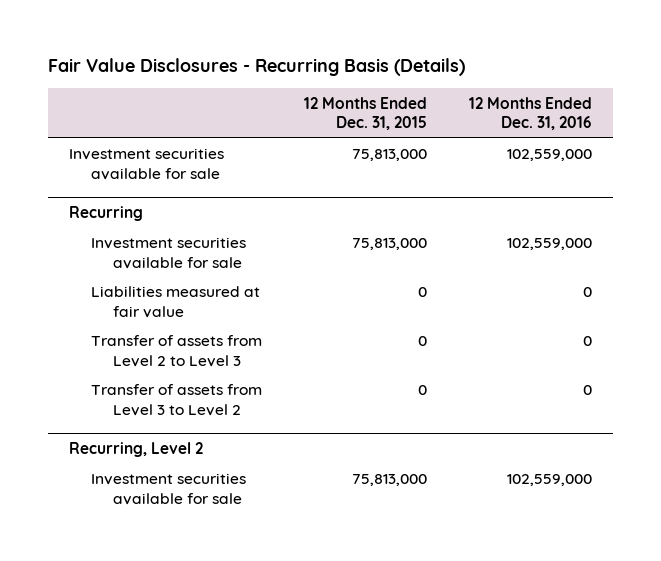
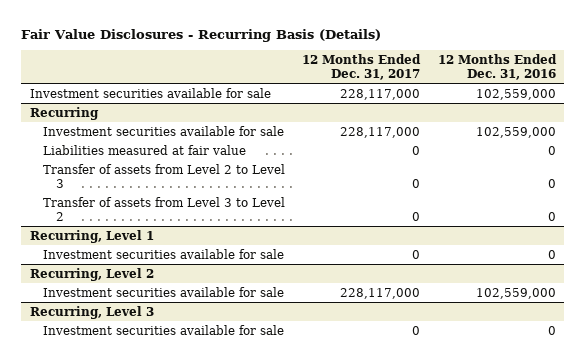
[303,96,427,131] 12 Months Ended Dec. 31, 2015 -> none
none -> [302,53,422,80] 12 Months Ended Dec. 31, 2017
none -> [29,229,154,243] Recurring, Level 1
none -> [42,248,284,259] Investment securities available for sale
none -> [29,305,154,319] Recurring, Level 3
none -> [42,324,284,335] Investment securities available for sale

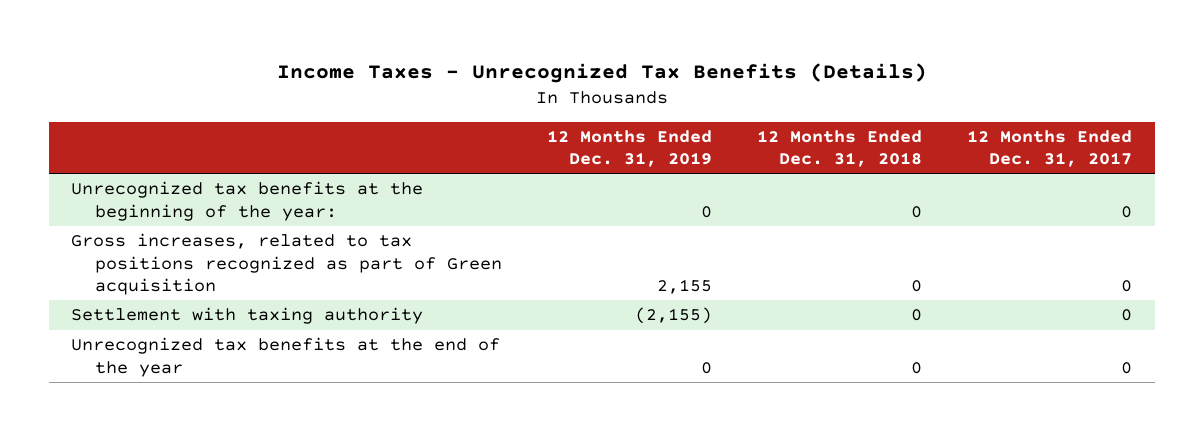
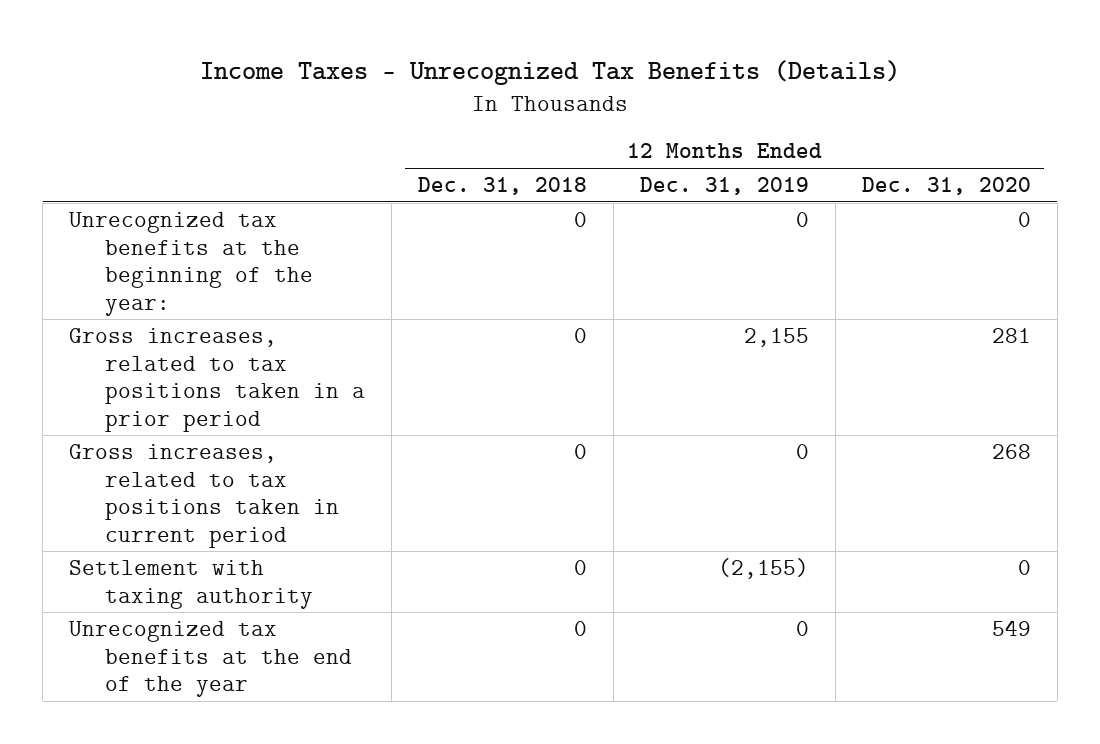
[967,129,1133,168] 12 Months Ended Dec. 31, 2017 -> none
none -> [861,177,1031,196] Dec. 31, 2020
[71,233,503,295] Gross increases, related to tax positions recognized as part of Green acquisition -> [68,328,366,432] Gross increases, related to tax positions taken in a prior period
none -> [68,444,340,548] Gross increases, related to tax positions taken in current period

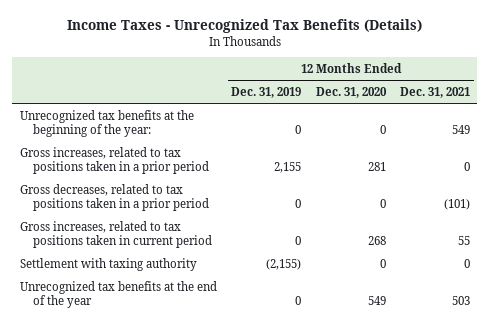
[418,177,588,196] Dec. 31, 2018 -> none
none -> [400,87,471,99] Dec. 31, 2021
none -> [19,183,210,211] Gross decreases, related to tax positions taken in a prior period

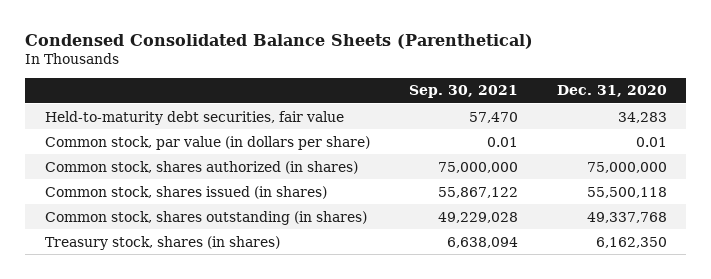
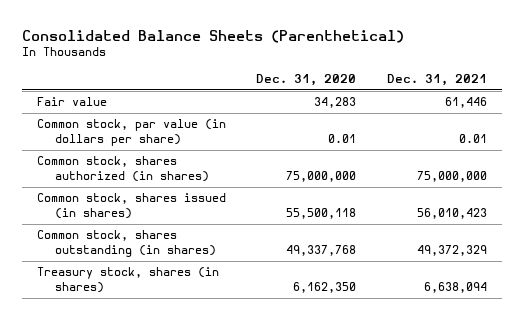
[25,34,534,50] Condensed Consolidated Balance Sheets (Parenthetical) -> [22,29,405,43] Consolidated Balance Sheets (Parenthetical)
[408,85,518,99] Sep. 30, 2021 -> none
none -> [386,74,487,87] Dec. 31, 2021
[44,110,344,125] Held-to-maturity debt securities, fair value -> [37,97,108,107] Fair value

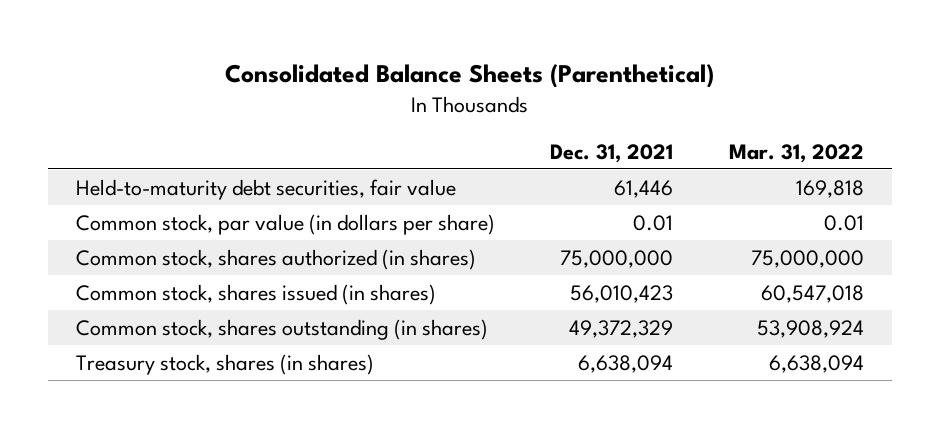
[256,74,357,87] Dec. 31, 2020 -> none
none -> [729,143,865,163] Mar. 31, 2022
[37,97,108,107] Fair value -> [75,178,456,200] Held-to-maturity debt securities, fair value

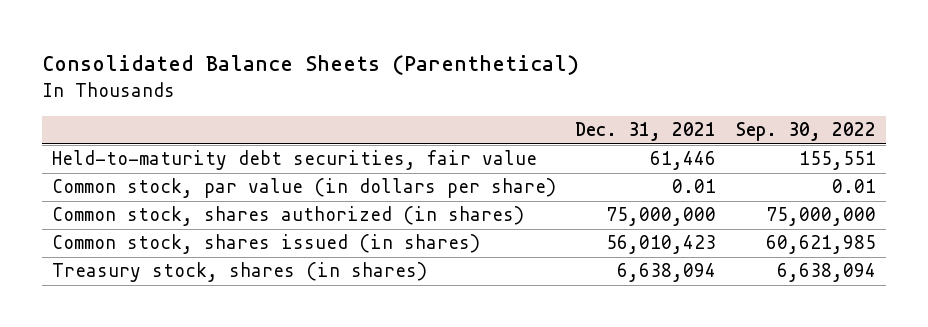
[729,143,865,163] Mar. 31, 2022 -> none
none -> [735,122,876,142] Sep. 30, 2022
[75,318,488,340] Common stock, shares outstanding (in shares) -> none

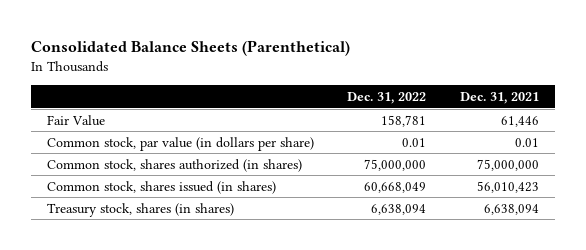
[735,122,876,142] Sep. 30, 2022 -> none
none -> [347,91,427,104] Dec. 31, 2022
[51,150,537,171] Held-to-maturity debt securities, fair value -> [47,114,106,126] Fair Value

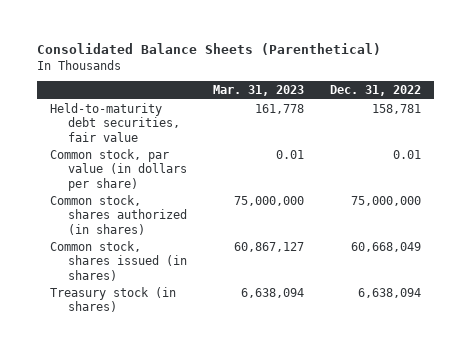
[459,91,539,104] Dec. 31, 2021 -> none
none -> [212,85,304,97] Mar. 31, 2023
[47,114,106,126] Fair Value -> [49,102,180,142] Held-to-maturity debt securities, fair value
[47,202,235,217] Treasury stock, shares (in shares) -> [49,286,176,313] Treasury stock (in shares)

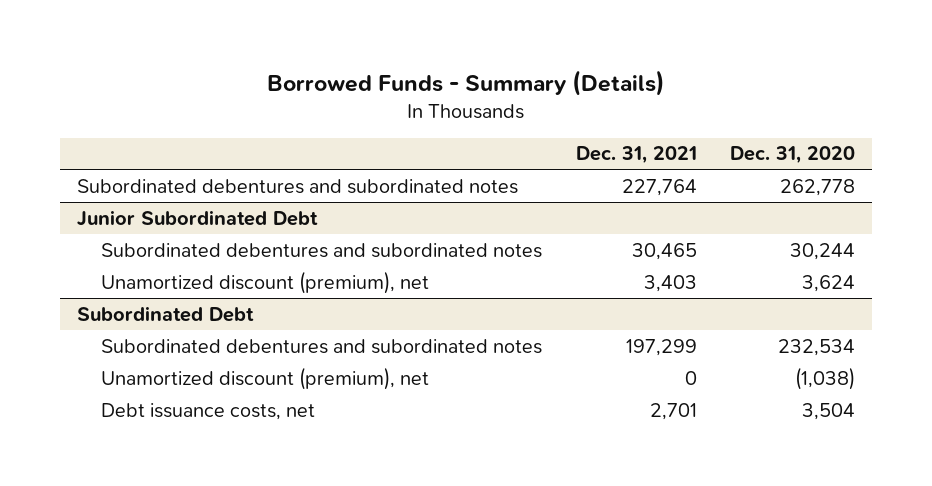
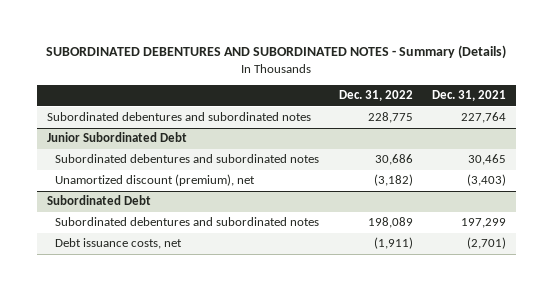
[267,70,666,97] Borrowed Funds - Summary (Details) -> [46,45,507,60] SUBORDINATED DEBENTURES AND SUBORDINATED NOTES - Summary (Details)
[730,146,856,165] Dec. 31, 2020 -> none
none -> [338,90,413,102] Dec. 31, 2022
[643,274,697,292] 3,403 -> [467,174,507,187] (3,403)
[101,366,430,390] Unamortized discount (premium), net -> none
[649,402,697,420] 2,701 -> [467,237,507,250] (2,701)

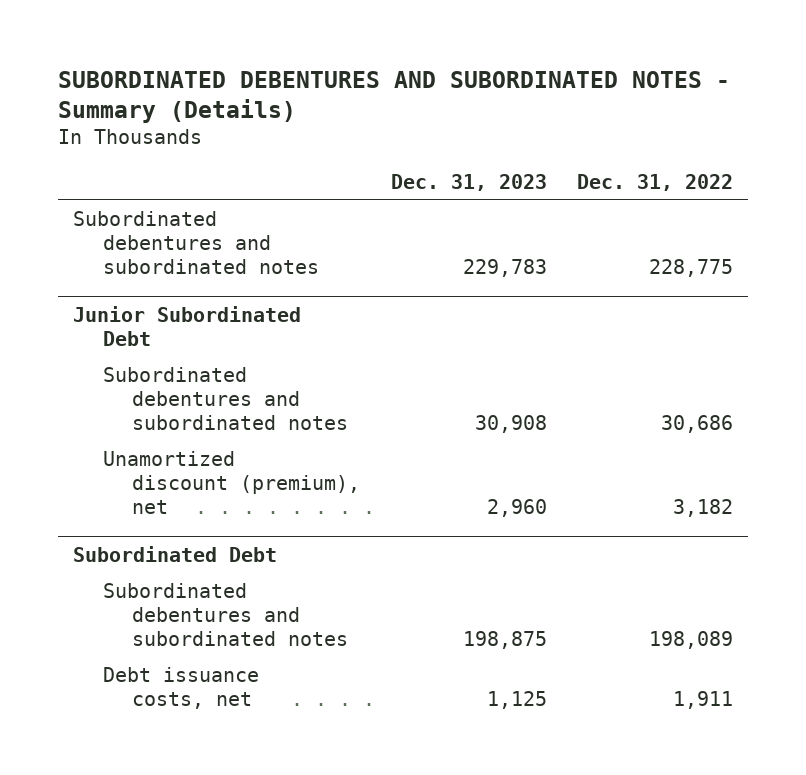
[432,90,507,102] Dec. 31, 2021 -> none
none -> [390,173,547,191] Dec. 31, 2023
[373,174,413,187] (3,182) -> [673,498,734,517] 3,182
[373,237,413,250] (1,911) -> [673,691,734,710] 1,911

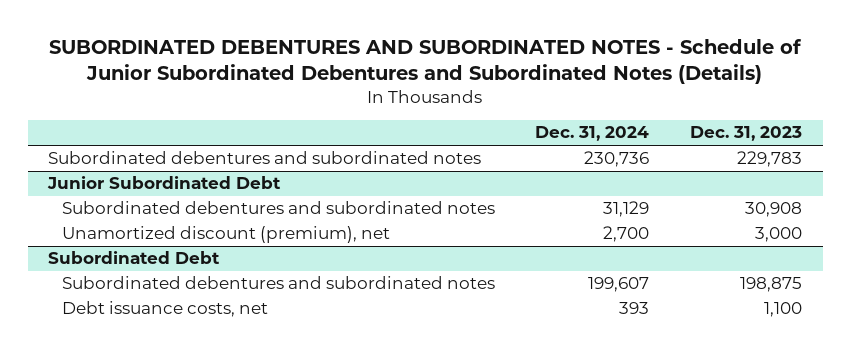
[57,70,730,123] SUBORDINATED DEBENTURES AND SUBORDINATED NOTES - Summary (Details) -> [49,39,803,85] SUBORDINATED DEBENTURES AND SUBORDINATED NOTES - Schedule of Junior Subordinated Debentures and Subordinated Notes (Details)
[577,173,734,191] Dec. 31, 2022 -> none
none -> [535,126,650,142] Dec. 31, 2024
[486,498,547,517] 2,960 -> [755,227,803,243] 3,000
[486,691,547,710] 1,125 -> [764,302,803,318] 1,100

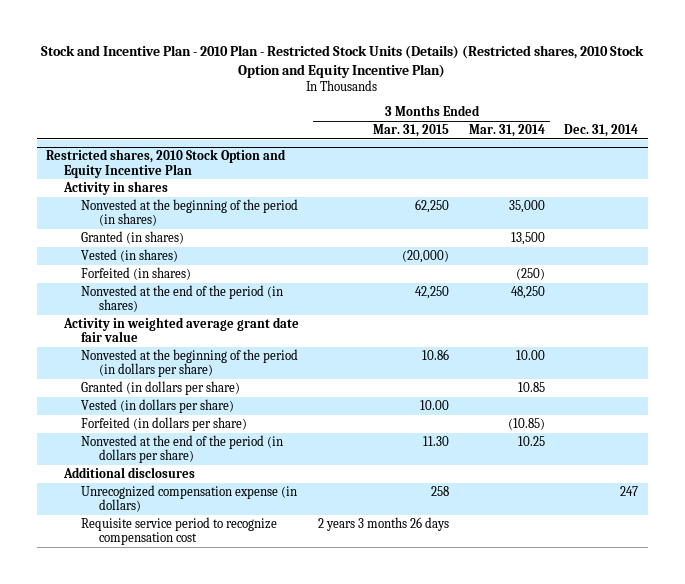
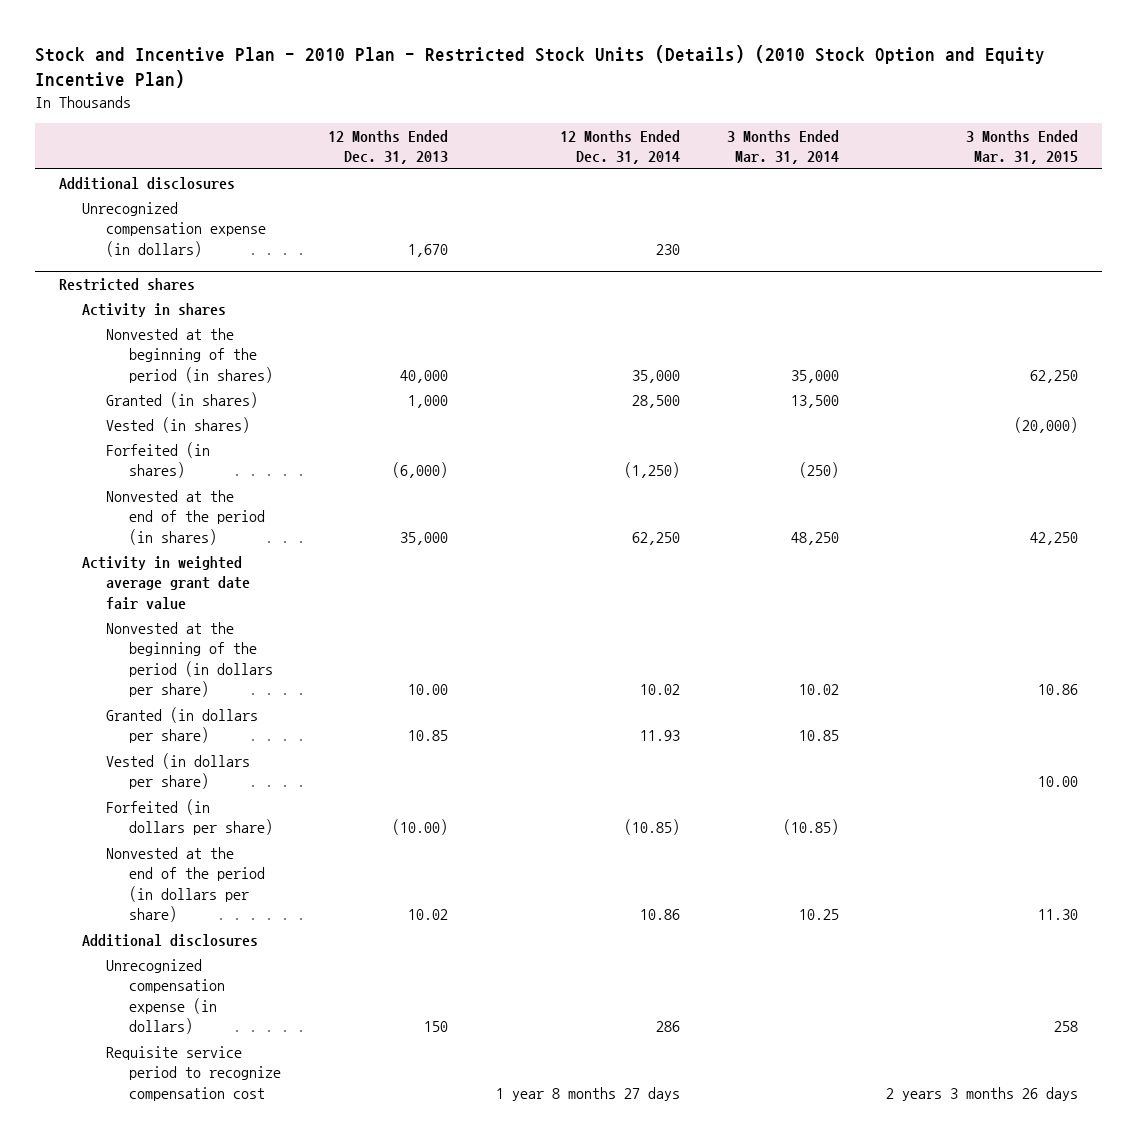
[41,44,645,78] Stock and Incentive Plan - 2010 Plan - Restricted Stock Units (Details) (Restricted shares, 2010 Stock Option and Equity Incentive Plan) -> [35,45,1046,89] Stock and Incentive Plan - 2010 Plan - Restricted Stock Units (Details) (2010 Stock Option and Equity Incentive Plan)
[564,124,639,138] Dec. 31, 2014 -> none
none -> [328,129,449,165] 12 Months Ended Dec. 31, 2013
none -> [559,129,680,165] 12 Months Ended Dec. 31, 2014
[46,149,287,178] Restricted shares, 2010 Stock Option and Equity Incentive Plan -> none
none -> [59,176,236,190] Additional disclosures
none -> [82,201,266,257] Unrecognized compensation expense (in dollars)
none -> [59,277,196,291] Restricted shares
[515,350,545,361] 10.00 -> [798,684,839,696] 10.02

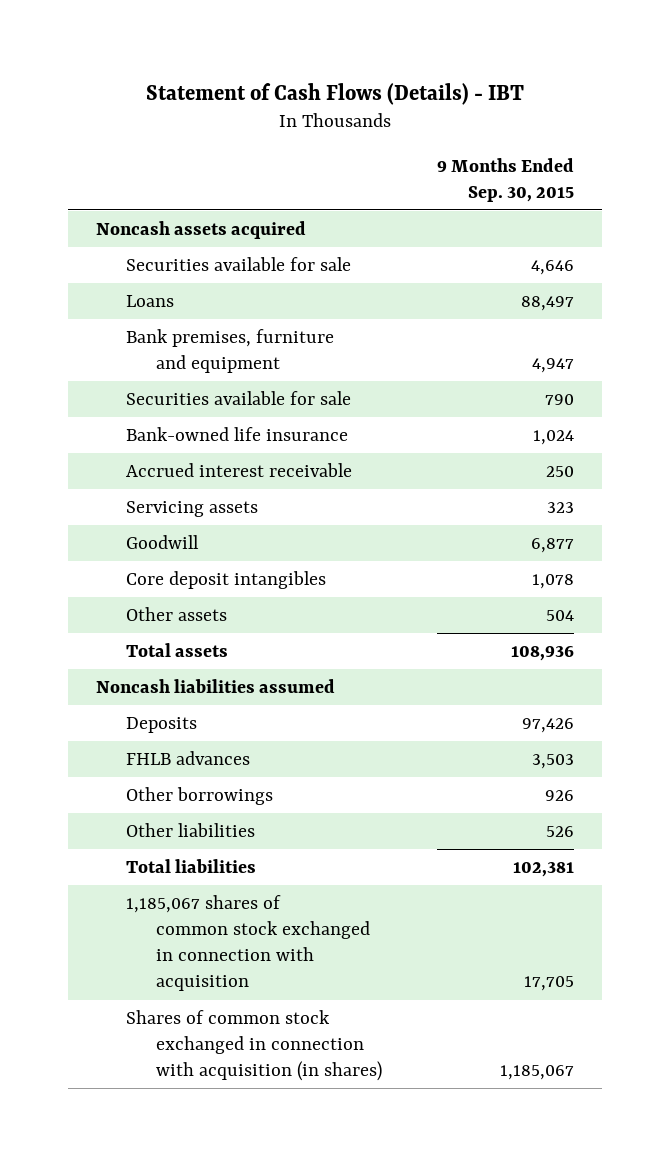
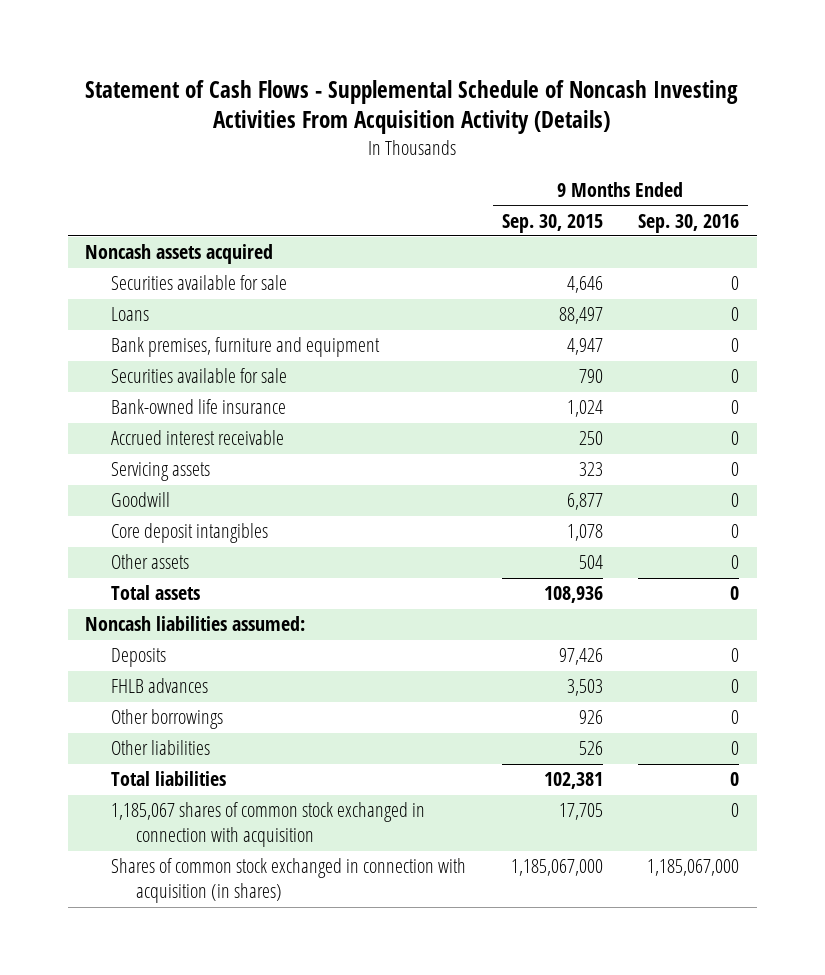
[145,82,524,105] Statement of Cash Flows (Details) - IBT -> [85,80,739,135] Statement of Cash Flows - Supplemental Schedule of Noncash Investing Activities From Acquisition Activity (Details)
none -> [638,213,740,233] Sep. 30, 2016
[95,678,335,693] Noncash liabilities assumed -> [85,616,306,632] Noncash liabilities assumed:
[500,1065,575,1081] 1,185,067 -> [510,859,603,877] 1,185,067,000

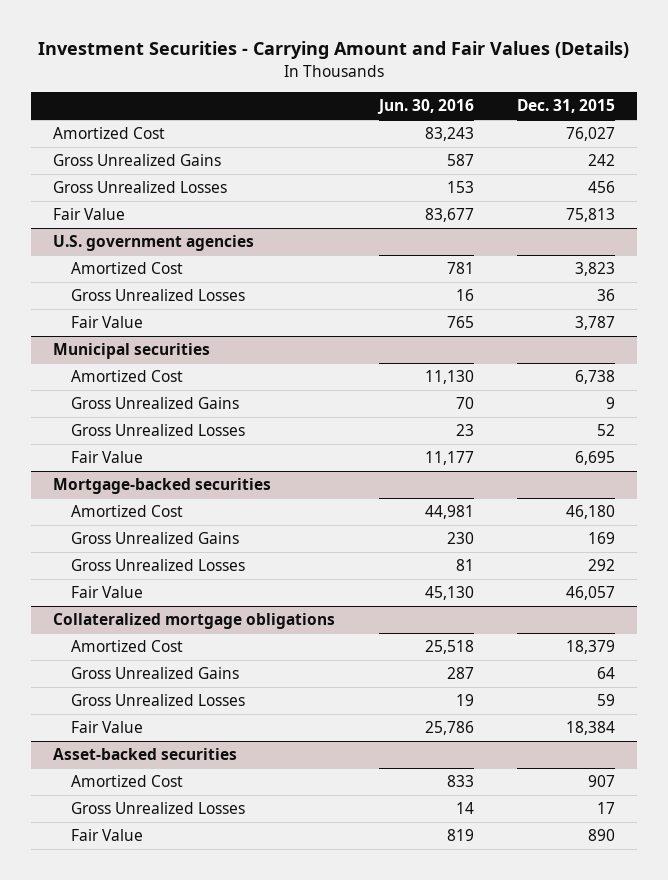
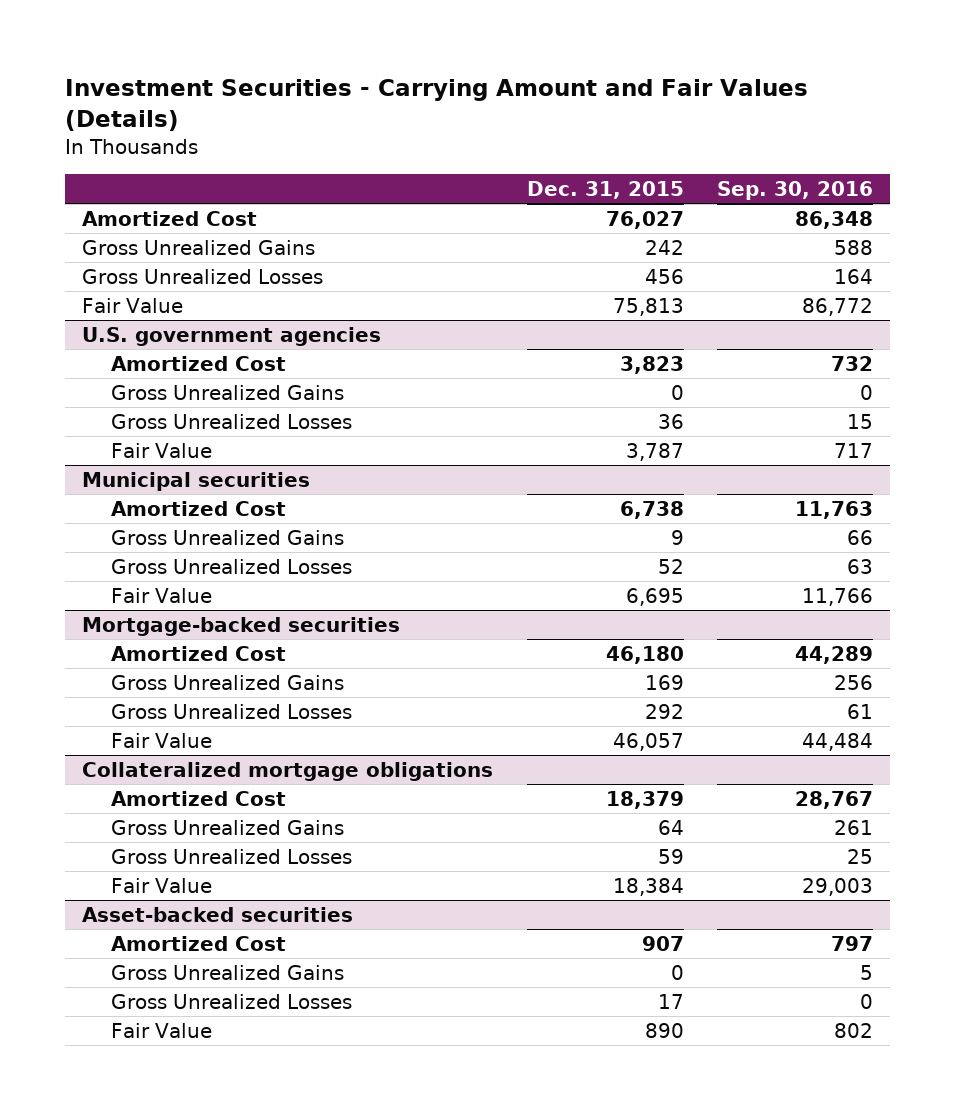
[376,99,474,115] Jun. 30, 2016 -> none
none -> [717,181,874,201] Sep. 30, 2016
none -> [110,384,344,400] Gross Unrealized Gains
none -> [110,964,344,980] Gross Unrealized Gains

